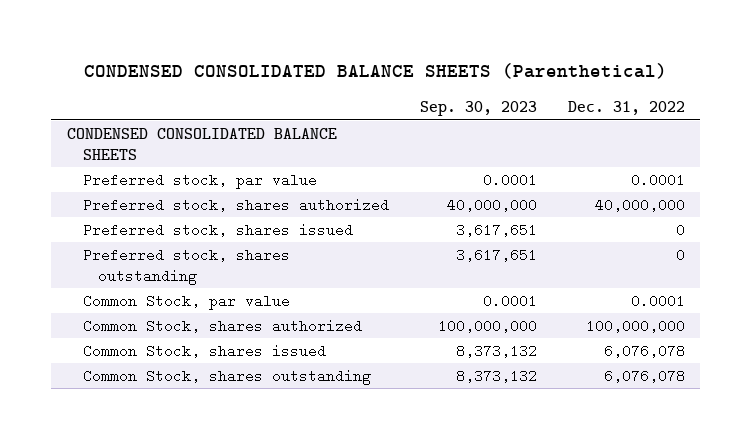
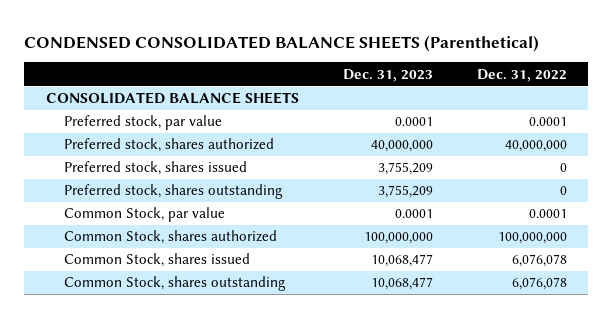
[419,101,537,117] Sep. 30, 2023 -> none
none -> [342,68,433,82] Dec. 31, 2023
[66,127,337,160] CONDENSED CONSOLIDATED BALANCE SHEETS -> [46,92,300,105] CONSOLIDATED BALANCE SHEETS

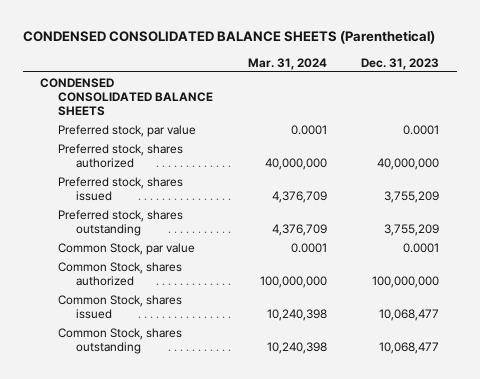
[476,68,567,82] Dec. 31, 2022 -> none
none -> [247,57,327,70] Mar. 31, 2024
[46,92,300,105] CONSOLIDATED BALANCE SHEETS -> [40,77,214,116] CONDENSED CONSOLIDATED BALANCE SHEETS

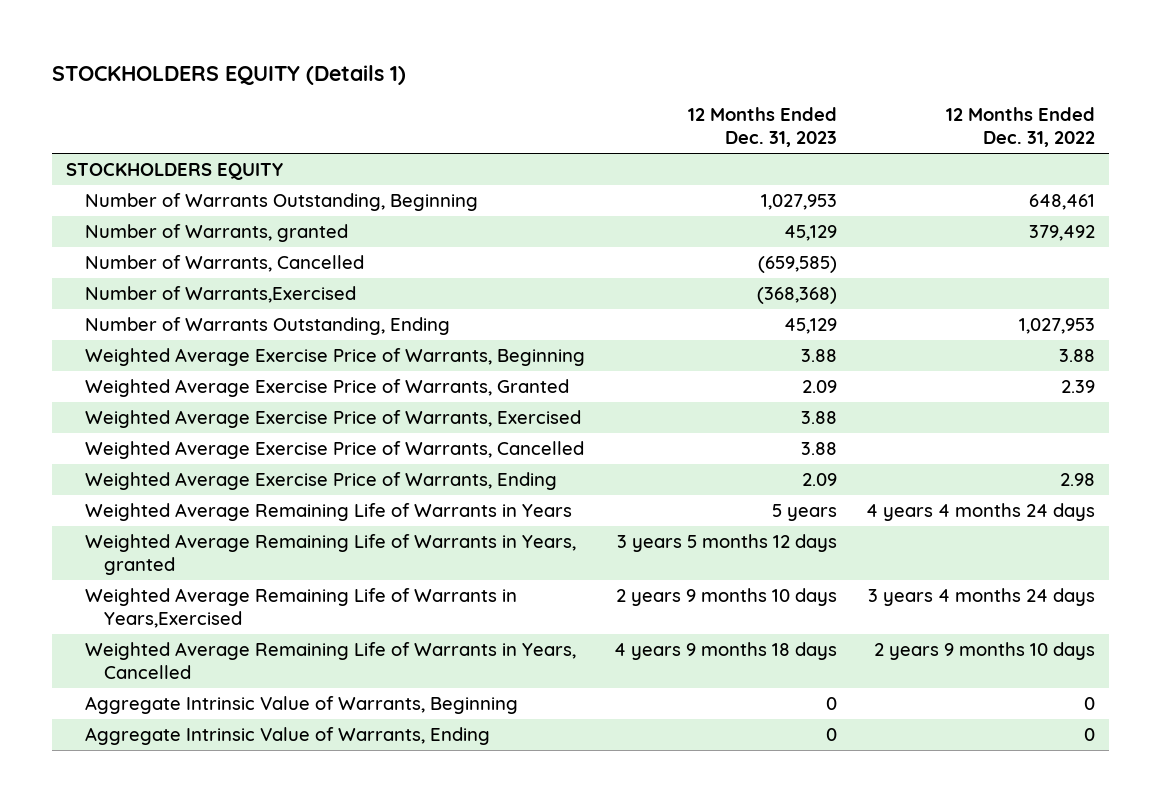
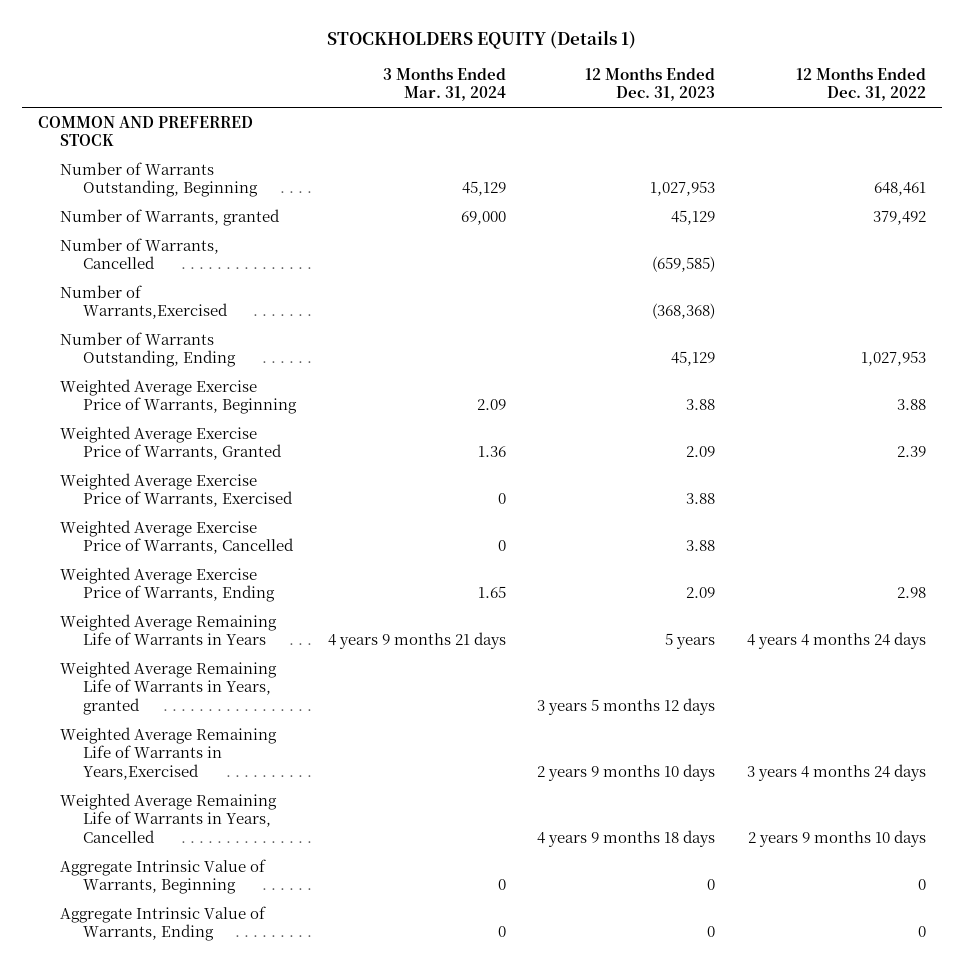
none -> [382,66,506,102] 3 Months Ended Mar. 31, 2024
[66,163,284,181] STOCKHOLDERS EQUITY -> [37,115,253,147] COMMON AND PREFERRED STOCK

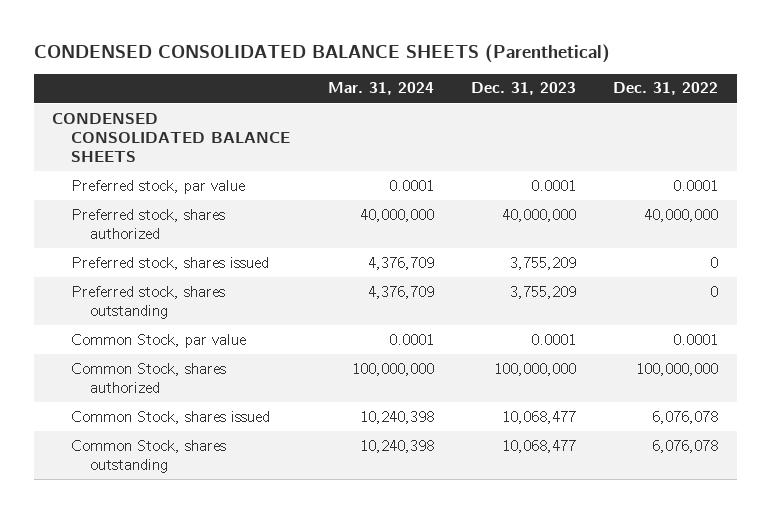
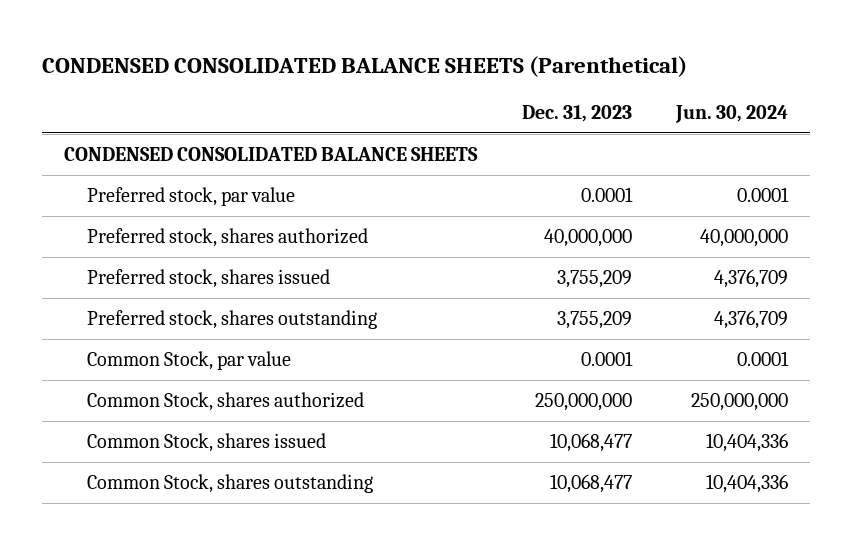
[327,82,434,96] Mar. 31, 2024 -> none
[613,82,719,96] Dec. 31, 2022 -> none
none -> [675,105,789,124] Jun. 30, 2024
[493,362,576,376] 100,000,000 -> [534,392,632,411] 250,000,000

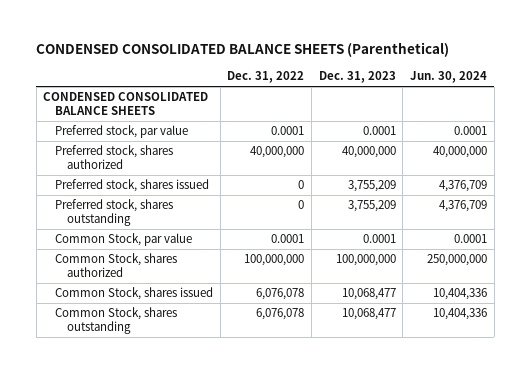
none -> [227,71,305,84] Dec. 31, 2022
[534,392,632,411] 250,000,000 -> [335,254,396,267] 100,000,000

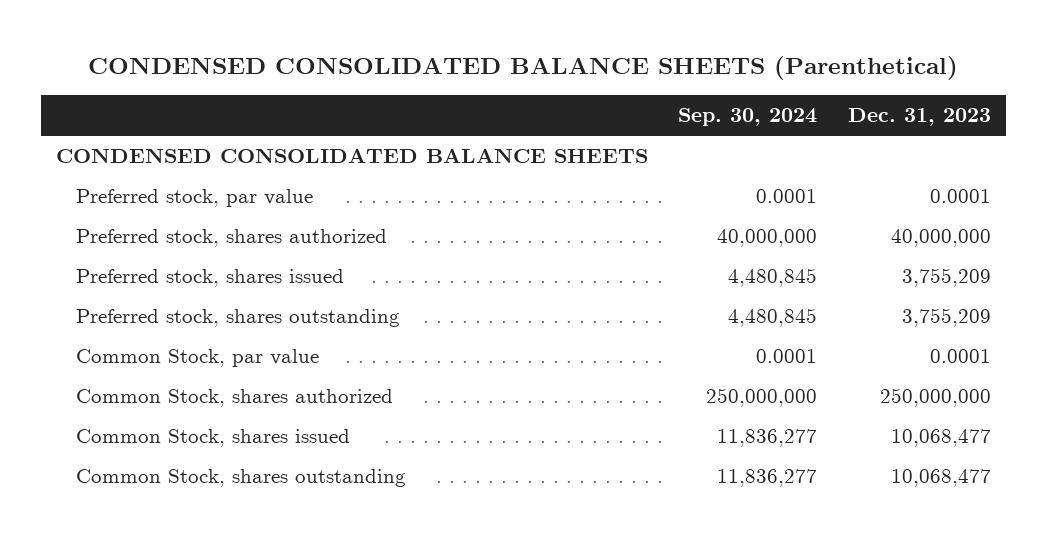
[227,71,305,84] Dec. 31, 2022 -> none
[410,71,488,84] Jun. 30, 2024 -> none
none -> [678,108,818,127] Sep. 30, 2024
[335,254,396,267] 100,000,000 -> [879,388,991,408] 250,000,000

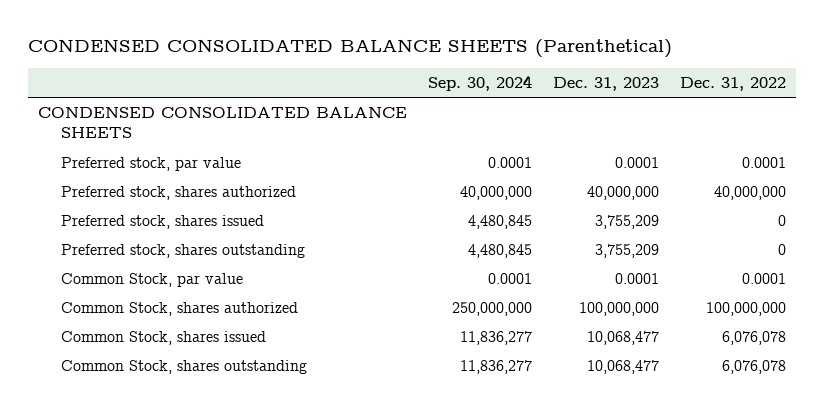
none -> [679,77,786,92] Dec. 31, 2022
[879,388,991,408] 250,000,000 -> [579,302,660,317] 100,000,000

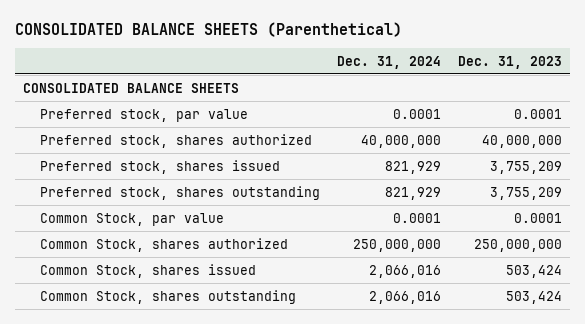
[28,39,673,59] CONDENSED CONSOLIDATED BALANCE SHEETS (Parenthetical) -> [14,21,402,37] CONSOLIDATED BALANCE SHEETS (Parenthetical)
[428,75,533,92] Sep. 30, 2024 -> none
[679,77,786,92] Dec. 31, 2022 -> none
none -> [336,55,441,69] Dec. 31, 2024
[38,107,408,139] CONDENSED CONSOLIDATED BALANCE SHEETS -> [23,82,240,93] CONSOLIDATED BALANCE SHEETS
[579,302,660,317] 100,000,000 -> [473,238,562,252] 250,000,000
[587,331,660,346] 10,068,477 -> [505,264,562,278] 503,424
[587,360,660,375] 10,068,477 -> [505,290,562,304] 503,424

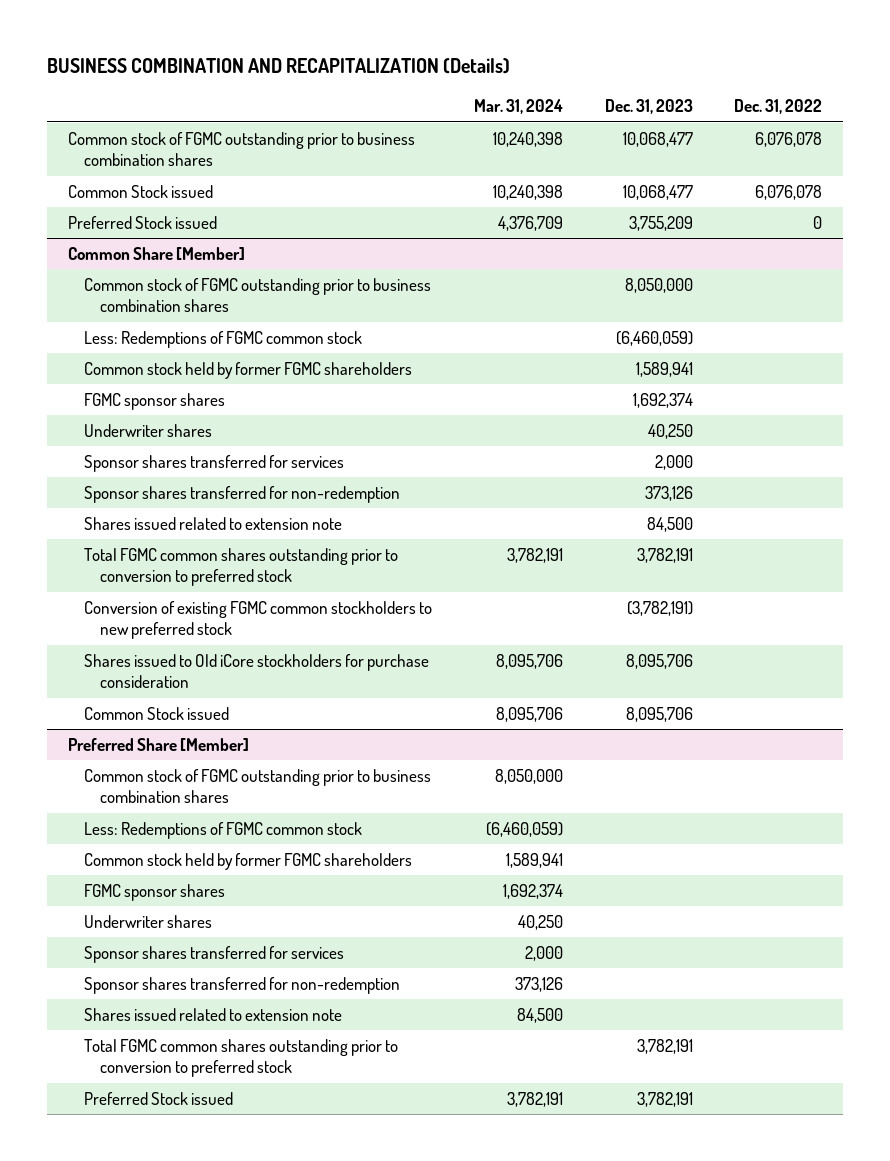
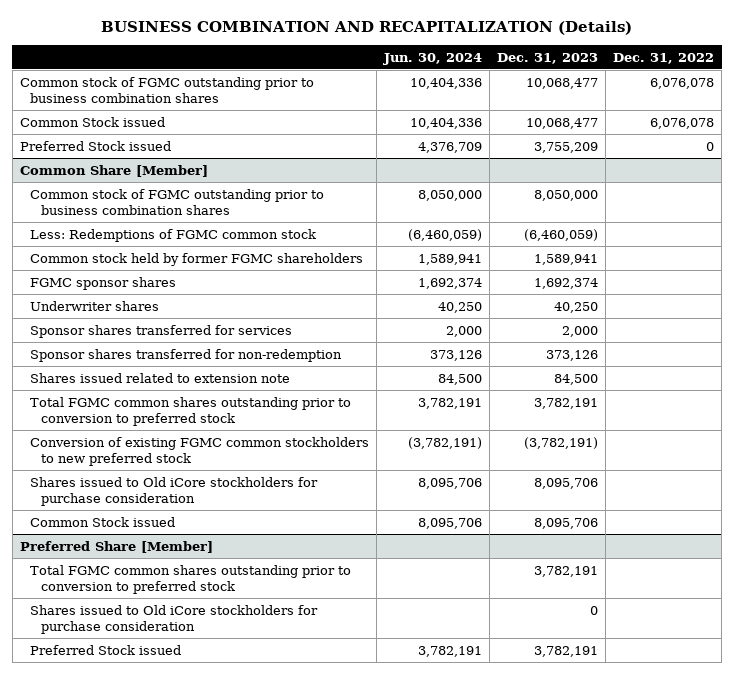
[473,98,563,114] Mar. 31, 2024 -> none
none -> [383,52,483,65] Jun. 30, 2024
[84,768,432,804] Common stock of FGMC outstanding prior to business combination shares -> none
[84,821,363,839] Less: Redemptions of FGMC common stock -> none
[84,852,413,870] Common stock held by former FGMC shareholders -> none
[84,883,226,901] FGMC sponsor shares -> none
[84,914,213,928] Underwriter shares -> none
[84,945,345,963] Sponsor shares transferred for services -> none
[84,976,401,994] Sponsor shares transferred for non-redemption -> none
[84,1007,343,1021] Shares issued related to extension note -> none
none -> [30,604,319,634] Shares issued to Old iCore stockholders for purchase consideration

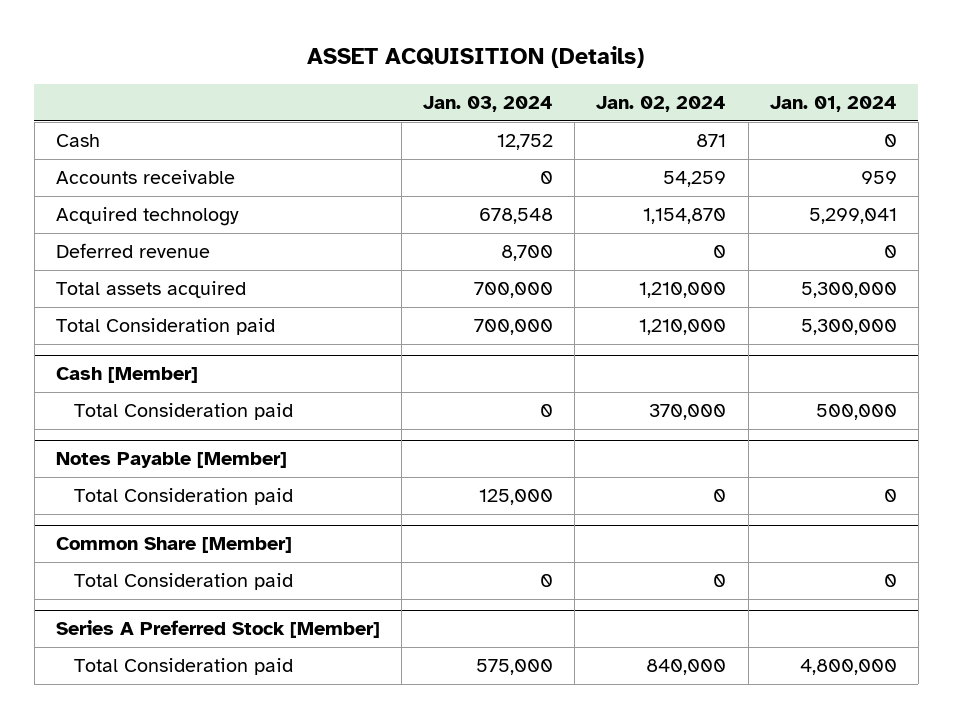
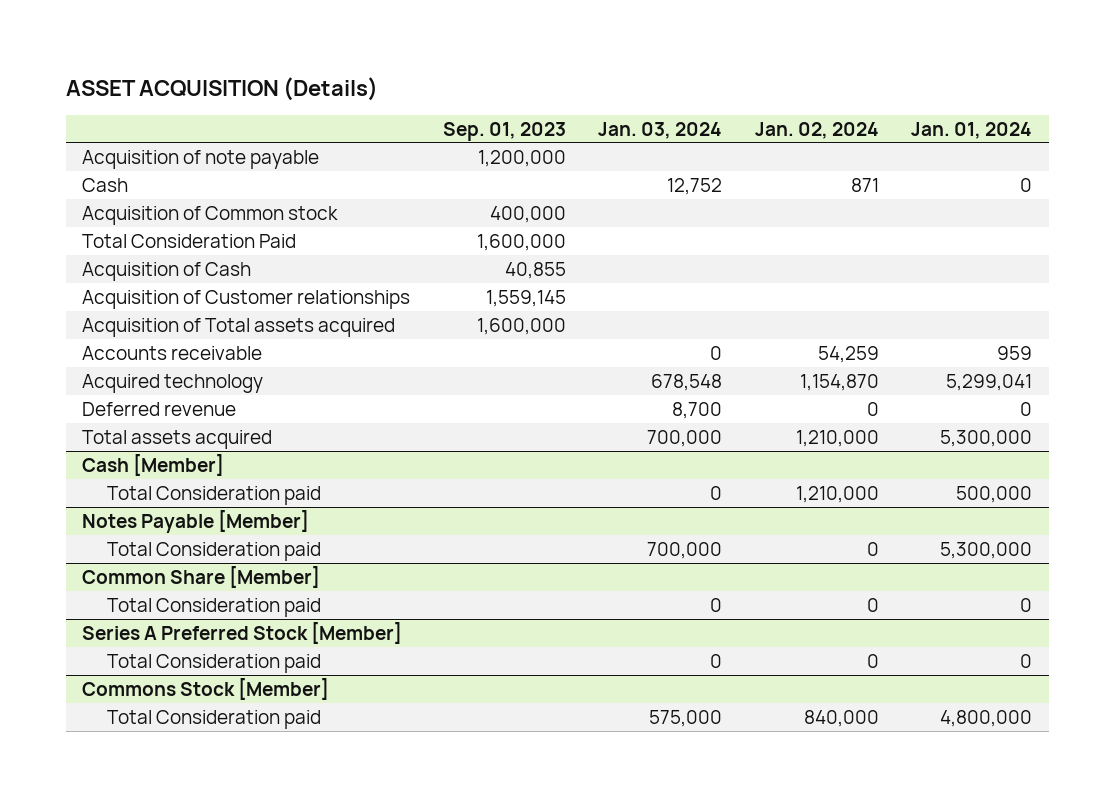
none -> [442,121,566,141] Sep. 01, 2023
none -> [82,149,320,169] Acquisition of note payable
none -> [82,205,339,225] Acquisition of Common stock
none -> [82,233,297,248] Total Consideration Paid
none -> [82,261,252,281] Acquisition of Cash
none -> [82,289,411,309] Acquisition of Customer relationships
none -> [82,317,396,337] Acquisition of Total assets acquired
[55,318,275,336] Total Consideration paid -> none
[649,404,727,421] 370,000 -> [795,485,879,503] 1,210,000
[479,489,554,506] 125,000 -> [647,541,723,559] 700,000
[883,489,897,503] 0 -> [940,541,1033,559] 5,300,000
none -> [106,653,321,673] Total Consideration paid
none -> [82,677,330,700] Commons Stock [Member]

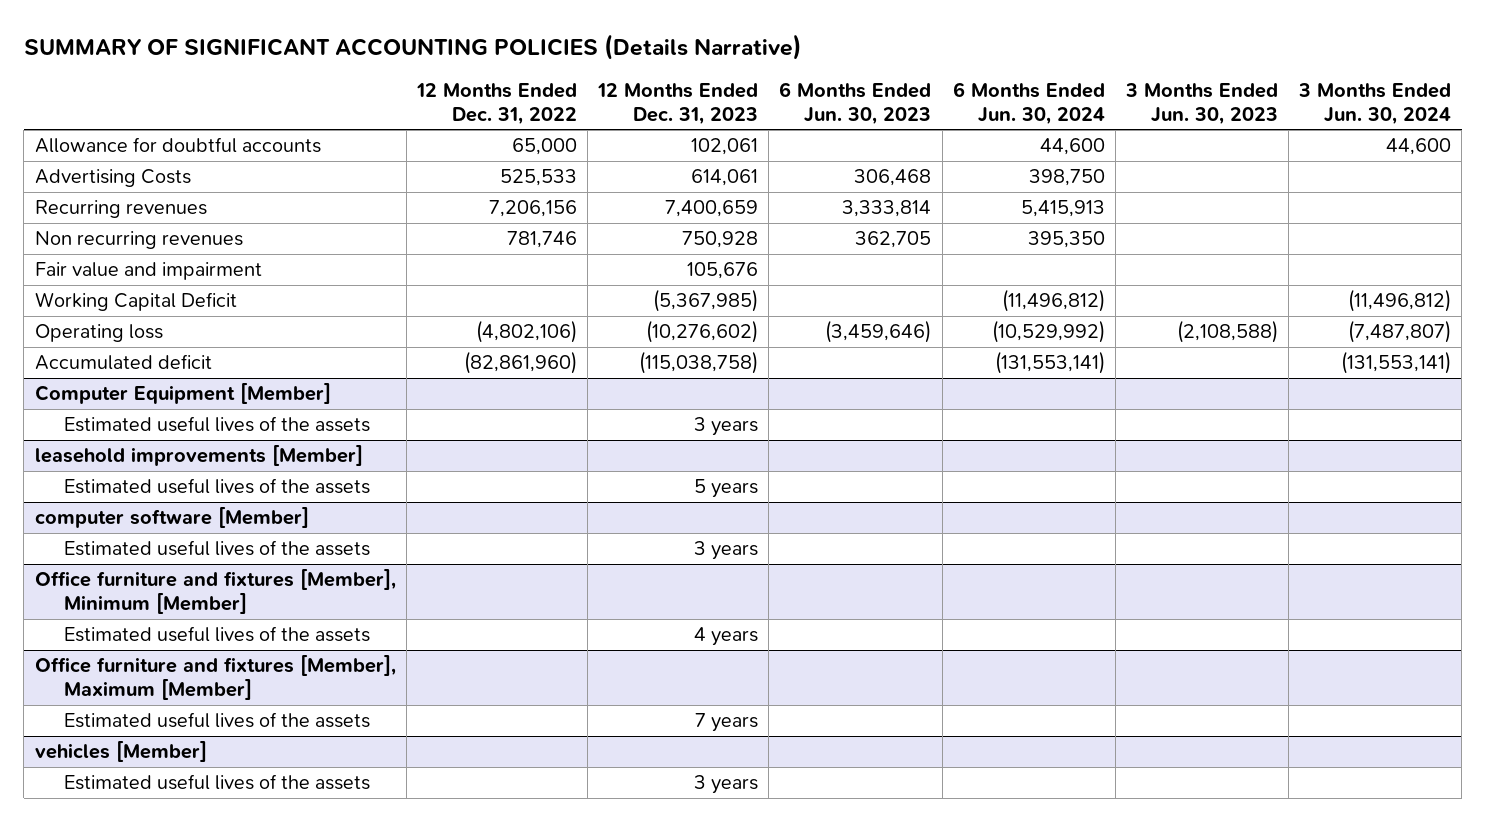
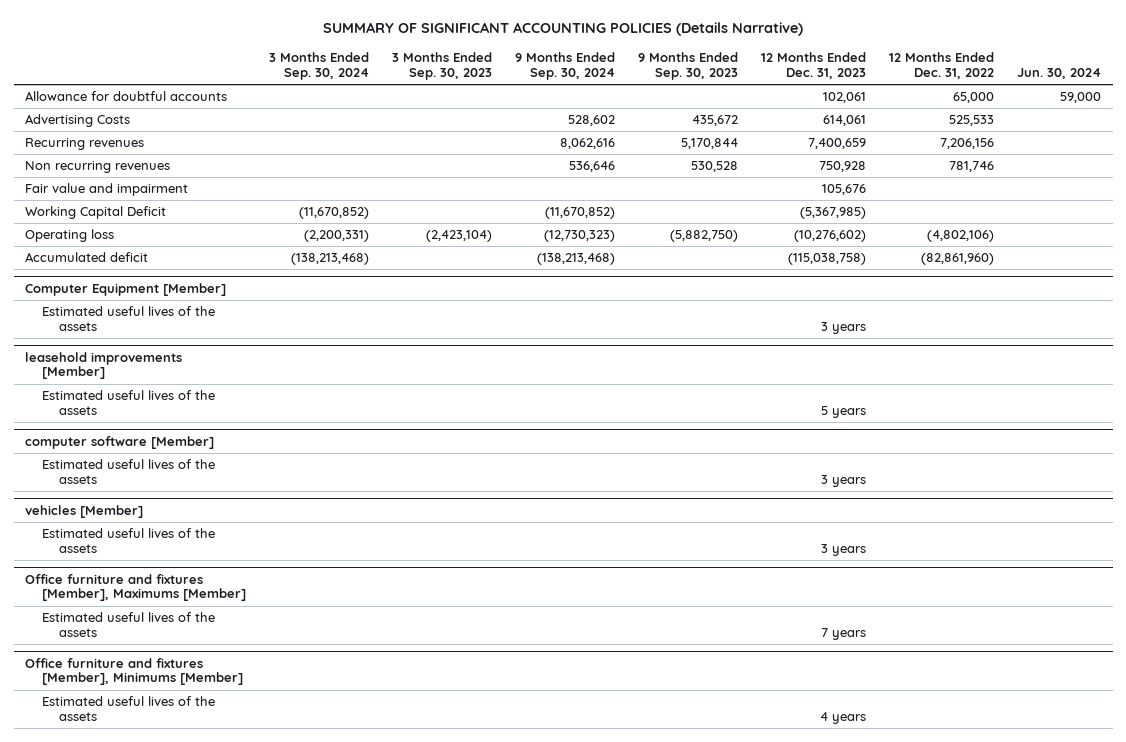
[779,82,932,125] 6 Months Ended Jun. 30, 2023 -> none
[952,82,1105,125] 6 Months Ended Jun. 30, 2024 -> none
[1124,83,1278,125] 3 Months Ended Jun. 30, 2023 -> none
[1298,83,1452,125] 3 Months Ended Jun. 30, 2024 -> none
none -> [269,52,370,81] 3 Months Ended Sep. 30, 2024
none -> [392,52,493,81] 3 Months Ended Sep. 30, 2023
none -> [515,52,616,81] 9 Months Ended Sep. 30, 2024
none -> [638,52,739,81] 9 Months Ended Sep. 30, 2023
none -> [1017,68,1102,80] Jun. 30, 2024
[34,569,396,614] Office furniture and fixtures [Member], Minimum [Member] -> none
[64,626,371,643] Estimated useful lives of the assets -> none
[34,655,396,700] Office furniture and fixtures [Member], Maximum [Member] -> none
[64,712,371,729] Estimated useful lives of the assets -> none
none -> [25,573,247,602] Office furniture and fixtures [Member], Maximums [Member]
none -> [42,612,216,638] Estimated useful lives of the assets
none -> [25,657,244,686] Office furniture and fixtures [Member], Minimums [Member]
none -> [42,696,216,722] Estimated useful lives of the assets

